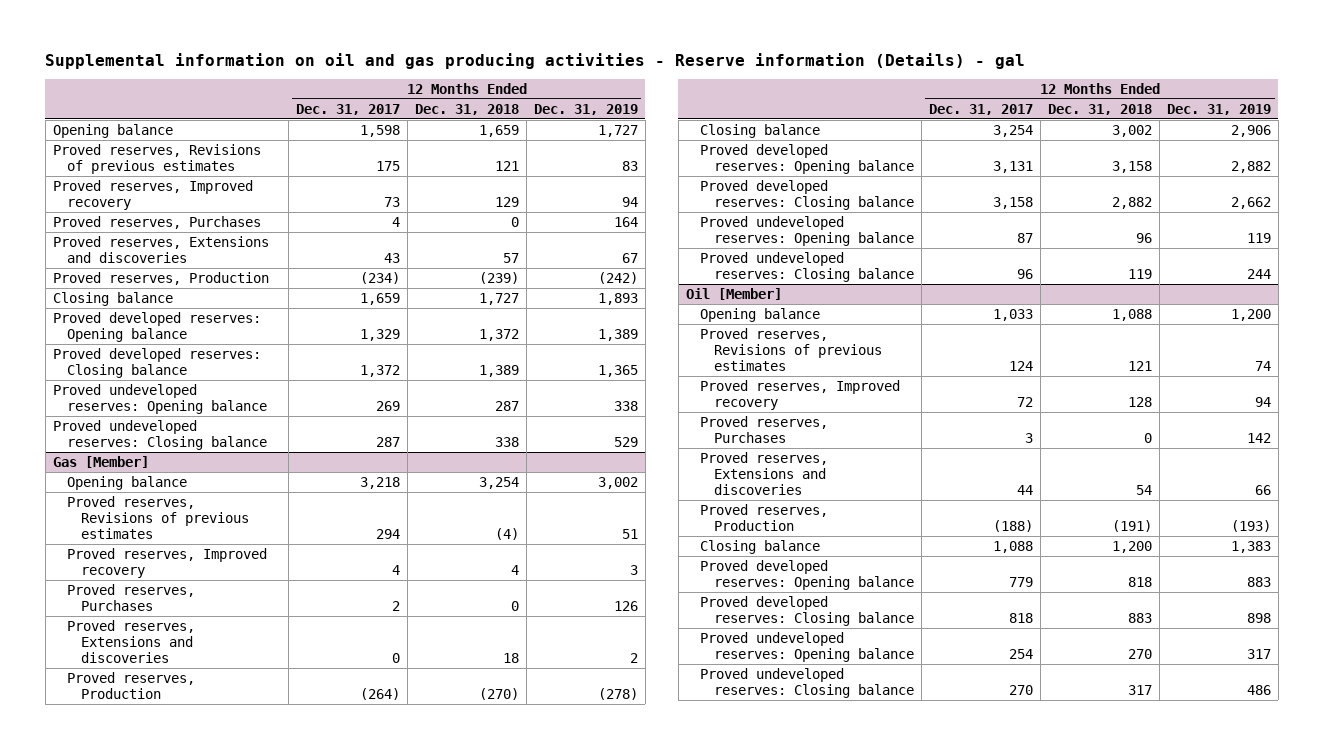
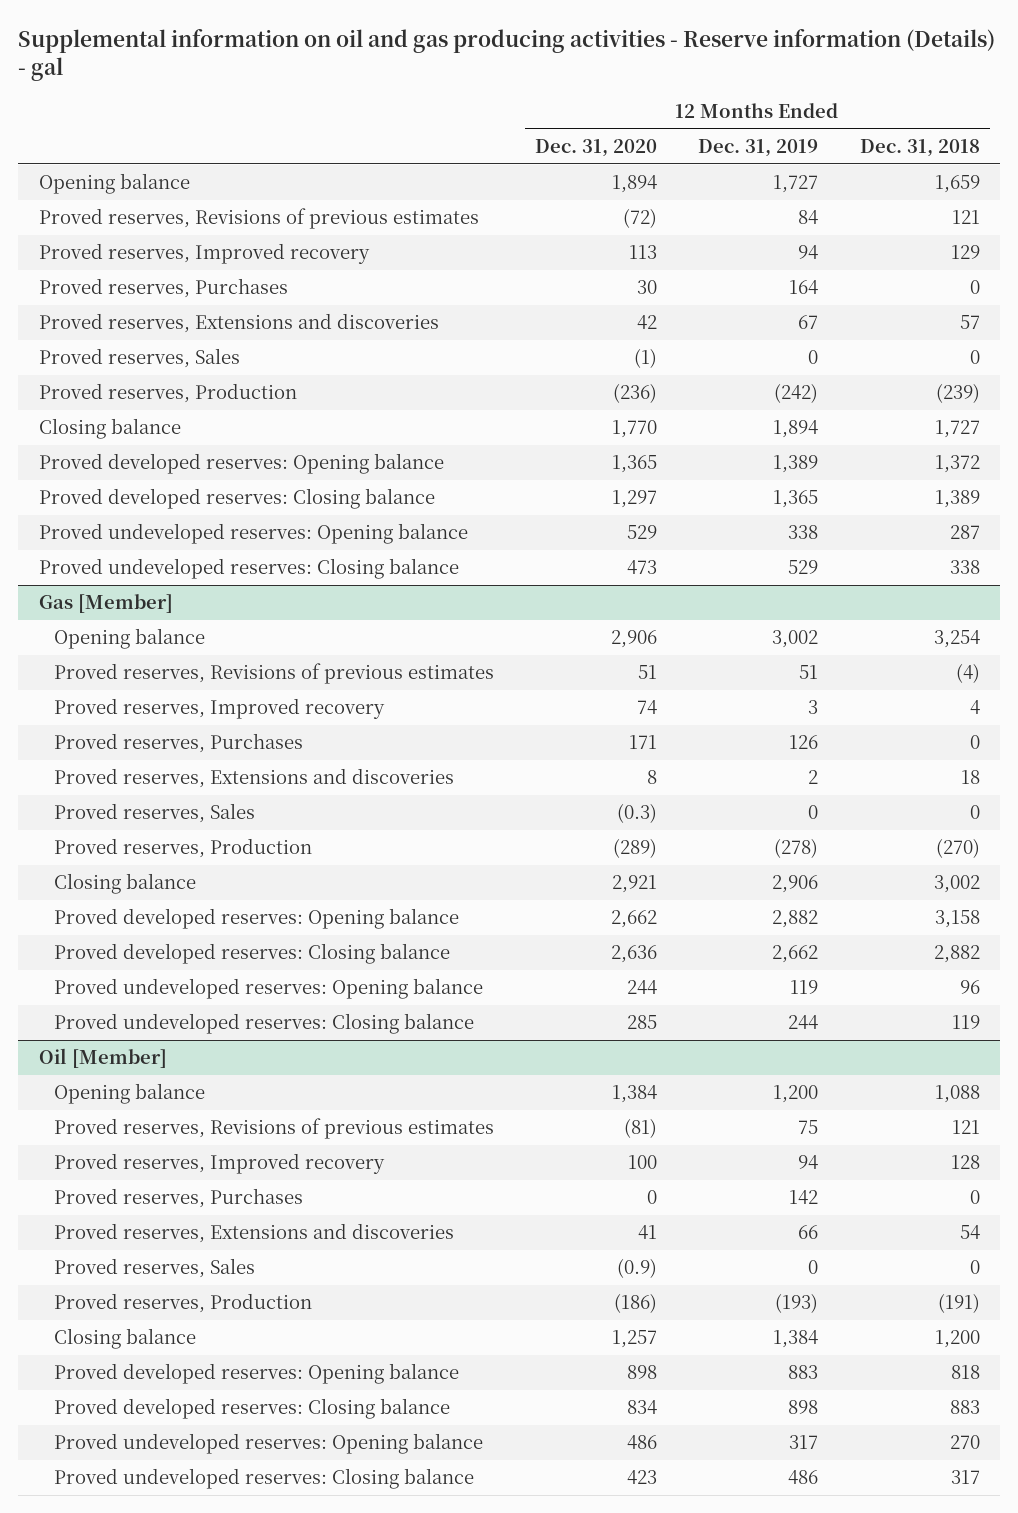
[295,103,400,115] Dec. 31, 2017 -> none
none -> [535,138,658,157] Dec. 31, 2020
[621,160,638,171] 83 -> [798,210,819,225] 84
none -> [38,348,240,369] Proved reserves, Sales
[597,292,638,305] 1,893 -> [773,420,819,439] 1,894
none -> [54,803,256,824] Proved reserves, Sales
[1254,361,1271,372] 74 -> [798,1120,819,1135] 75
none -> [54,1258,256,1279] Proved reserves, Sales
[1230,540,1271,553] 1,383 -> [773,1330,819,1349] 1,384

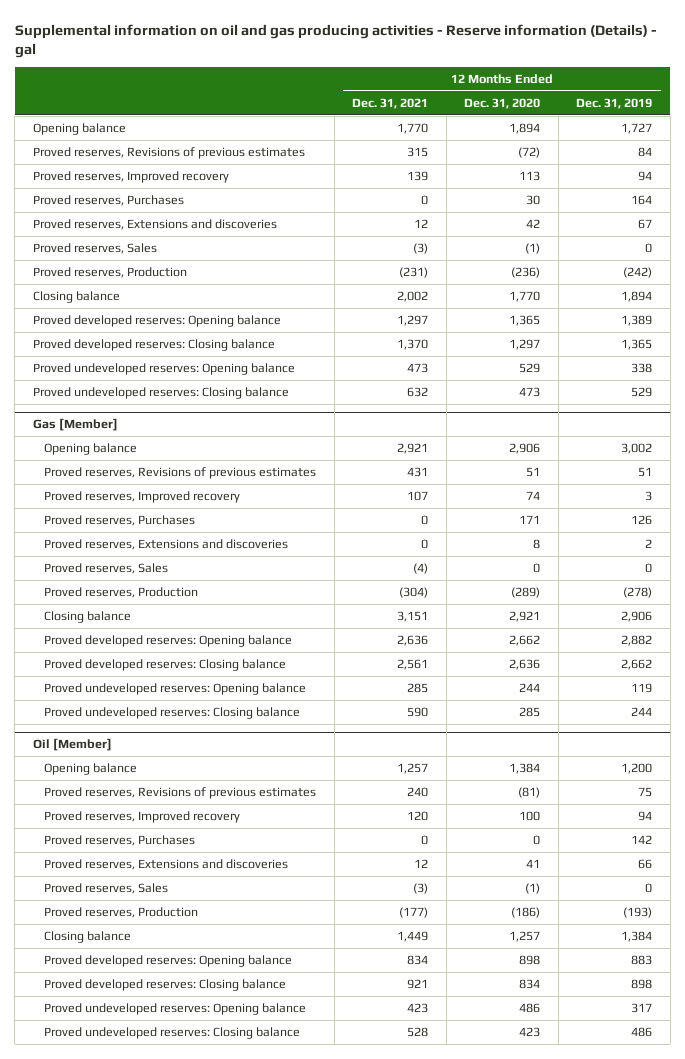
[859,138,980,157] Dec. 31, 2018 -> none
none -> [352,98,429,110] Dec. 31, 2021
[617,803,658,824] (0.3) -> [533,563,541,574] 0
[617,1258,658,1279] (0.9) -> [525,883,541,895] (1)

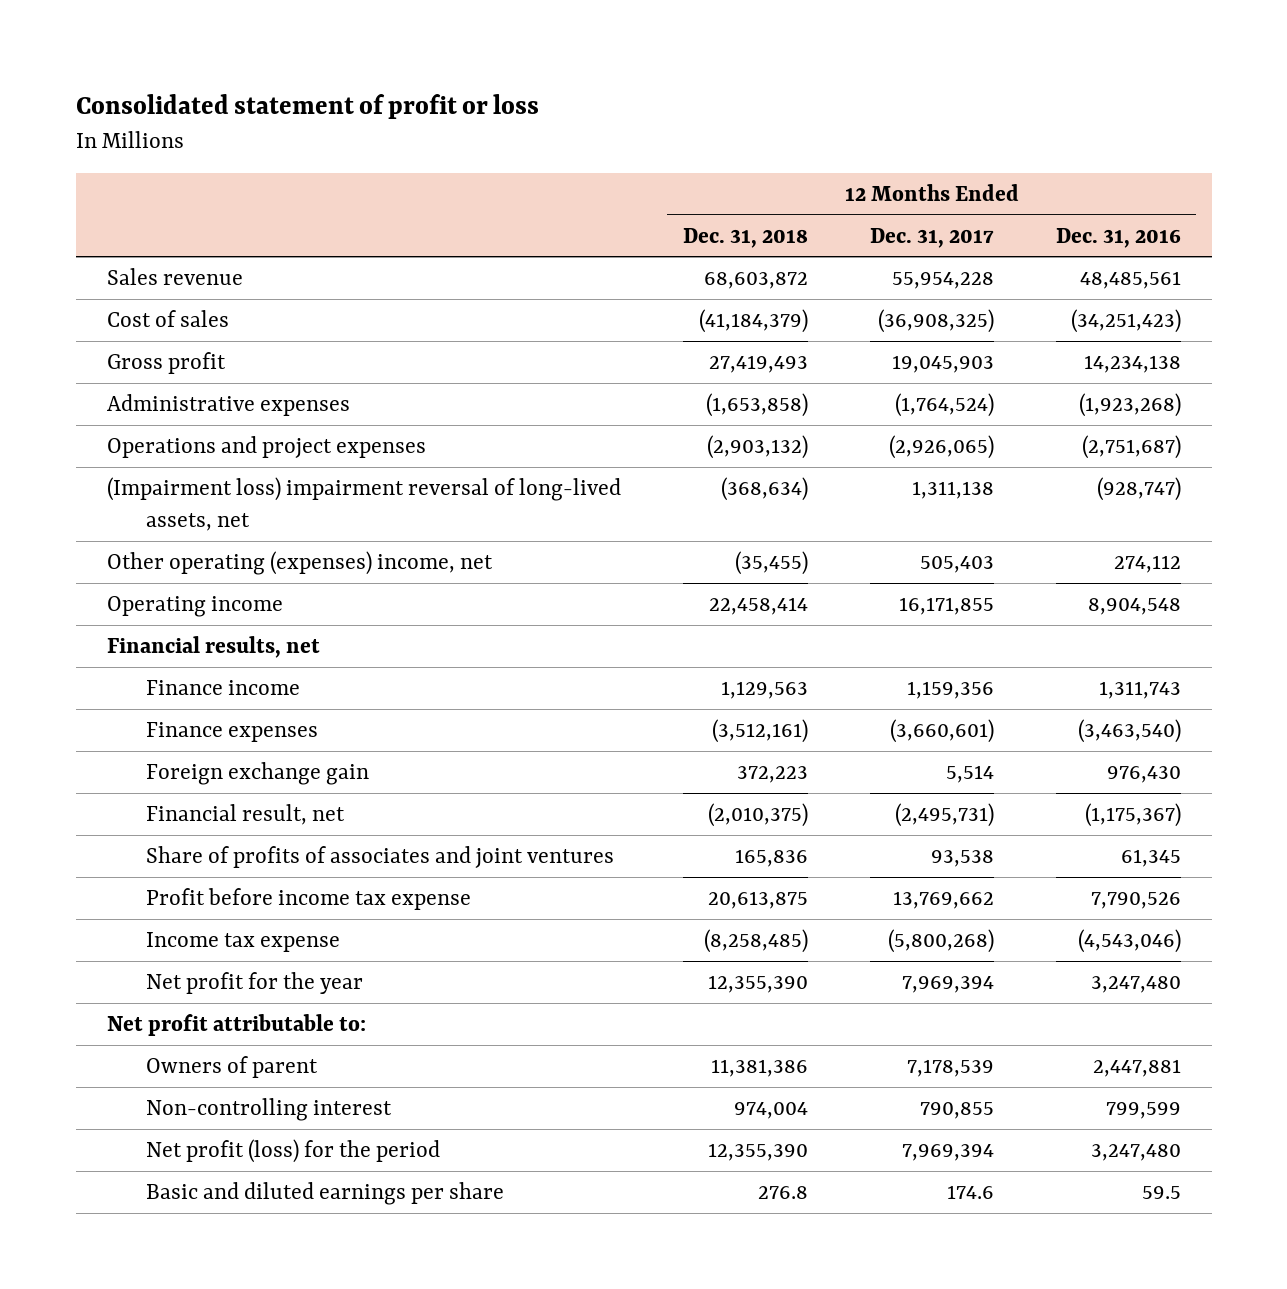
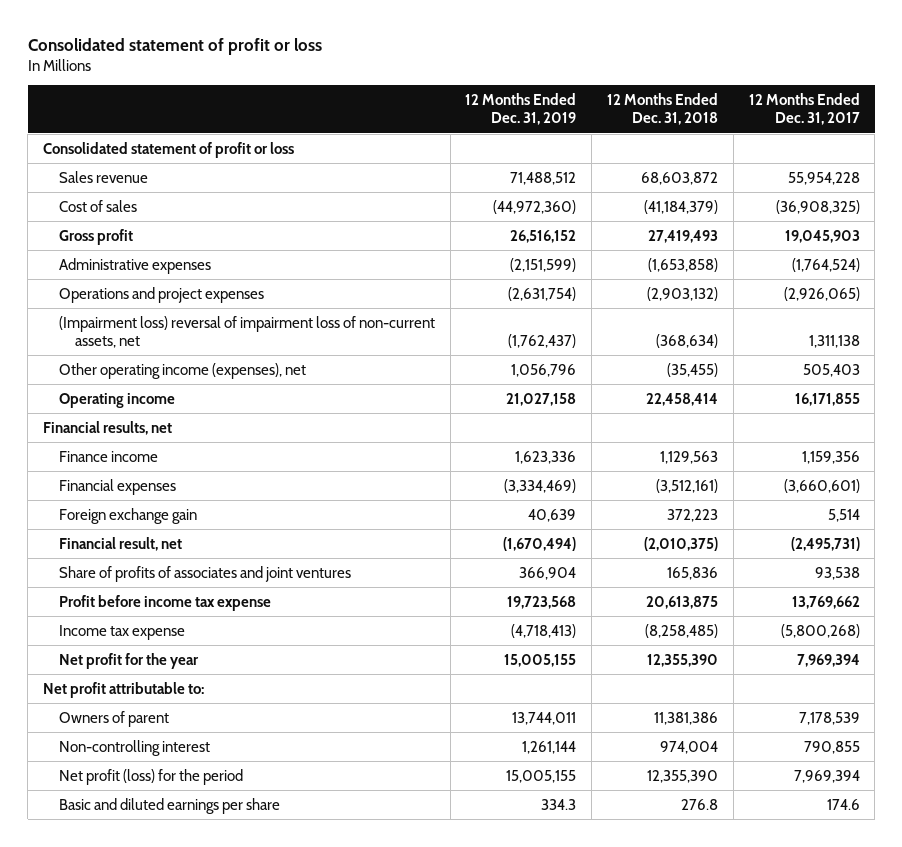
[1055,227,1181,248] Dec. 31, 2016 -> none
none -> [465,93,577,126] 12 Months Ended Dec. 31, 2019
none -> [42,141,294,158] Consolidated statement of profit or loss
[106,476,621,532] (Impairment loss) impairment reversal of long-lived assets, net -> [58,315,435,348] (Impairment loss) reversal of impairment loss of non-current assets, net
[106,550,493,575] Other operating (expenses) income, net -> [58,362,306,379] Other operating income (expenses), net
[146,721,319,742] Finance expenses -> [58,478,176,495] Financial expenses

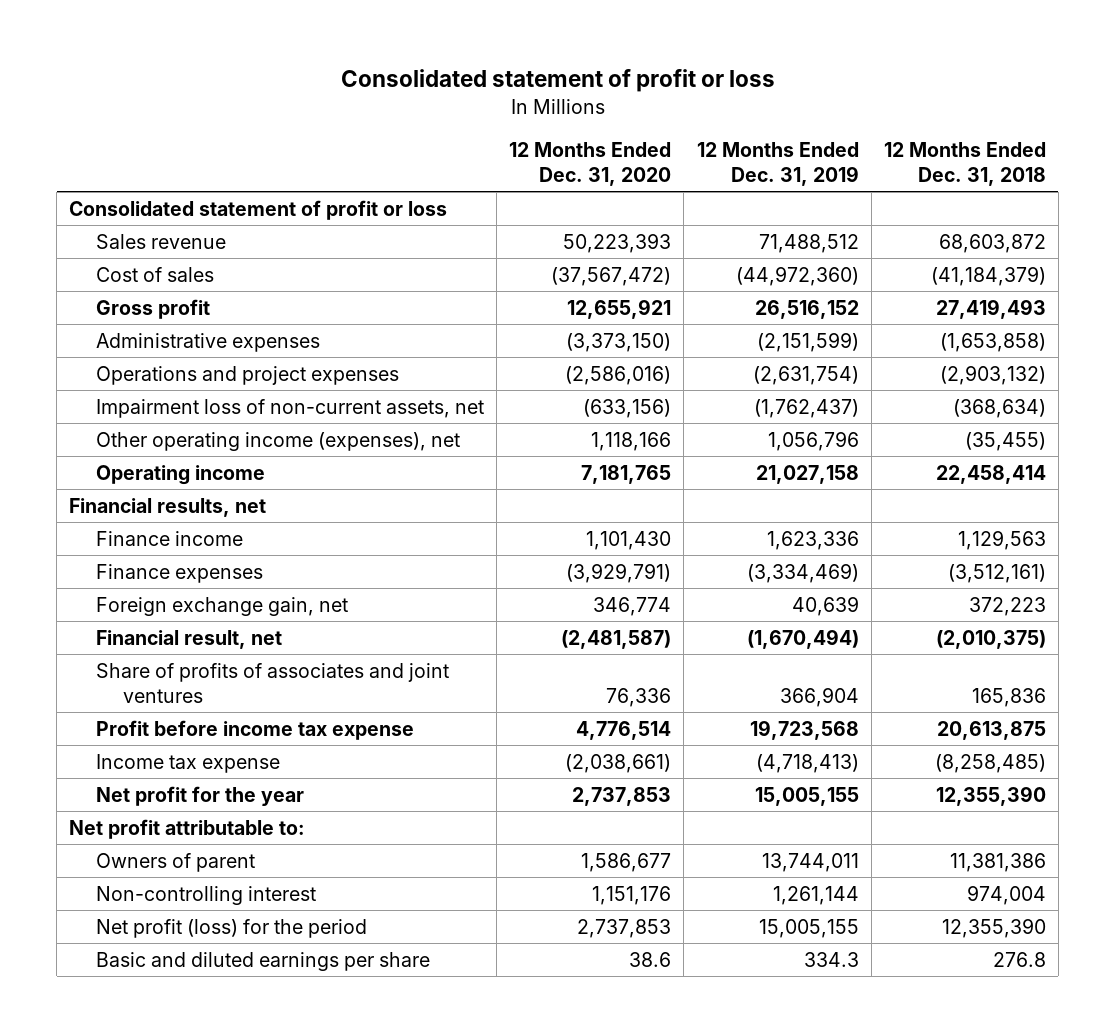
[748,93,860,126] 12 Months Ended Dec. 31, 2017 -> none
none -> [509,142,672,186] 12 Months Ended Dec. 31, 2020
[58,315,435,348] (Impairment loss) reversal of impairment loss of non-current assets, net -> [96,398,485,418] Impairment loss of non-current assets, net
[58,478,176,495] Financial expenses -> [96,563,264,583] Finance expenses
[58,507,197,524] Foreign exchange gain -> [96,596,349,616] Foreign exchange gain, net

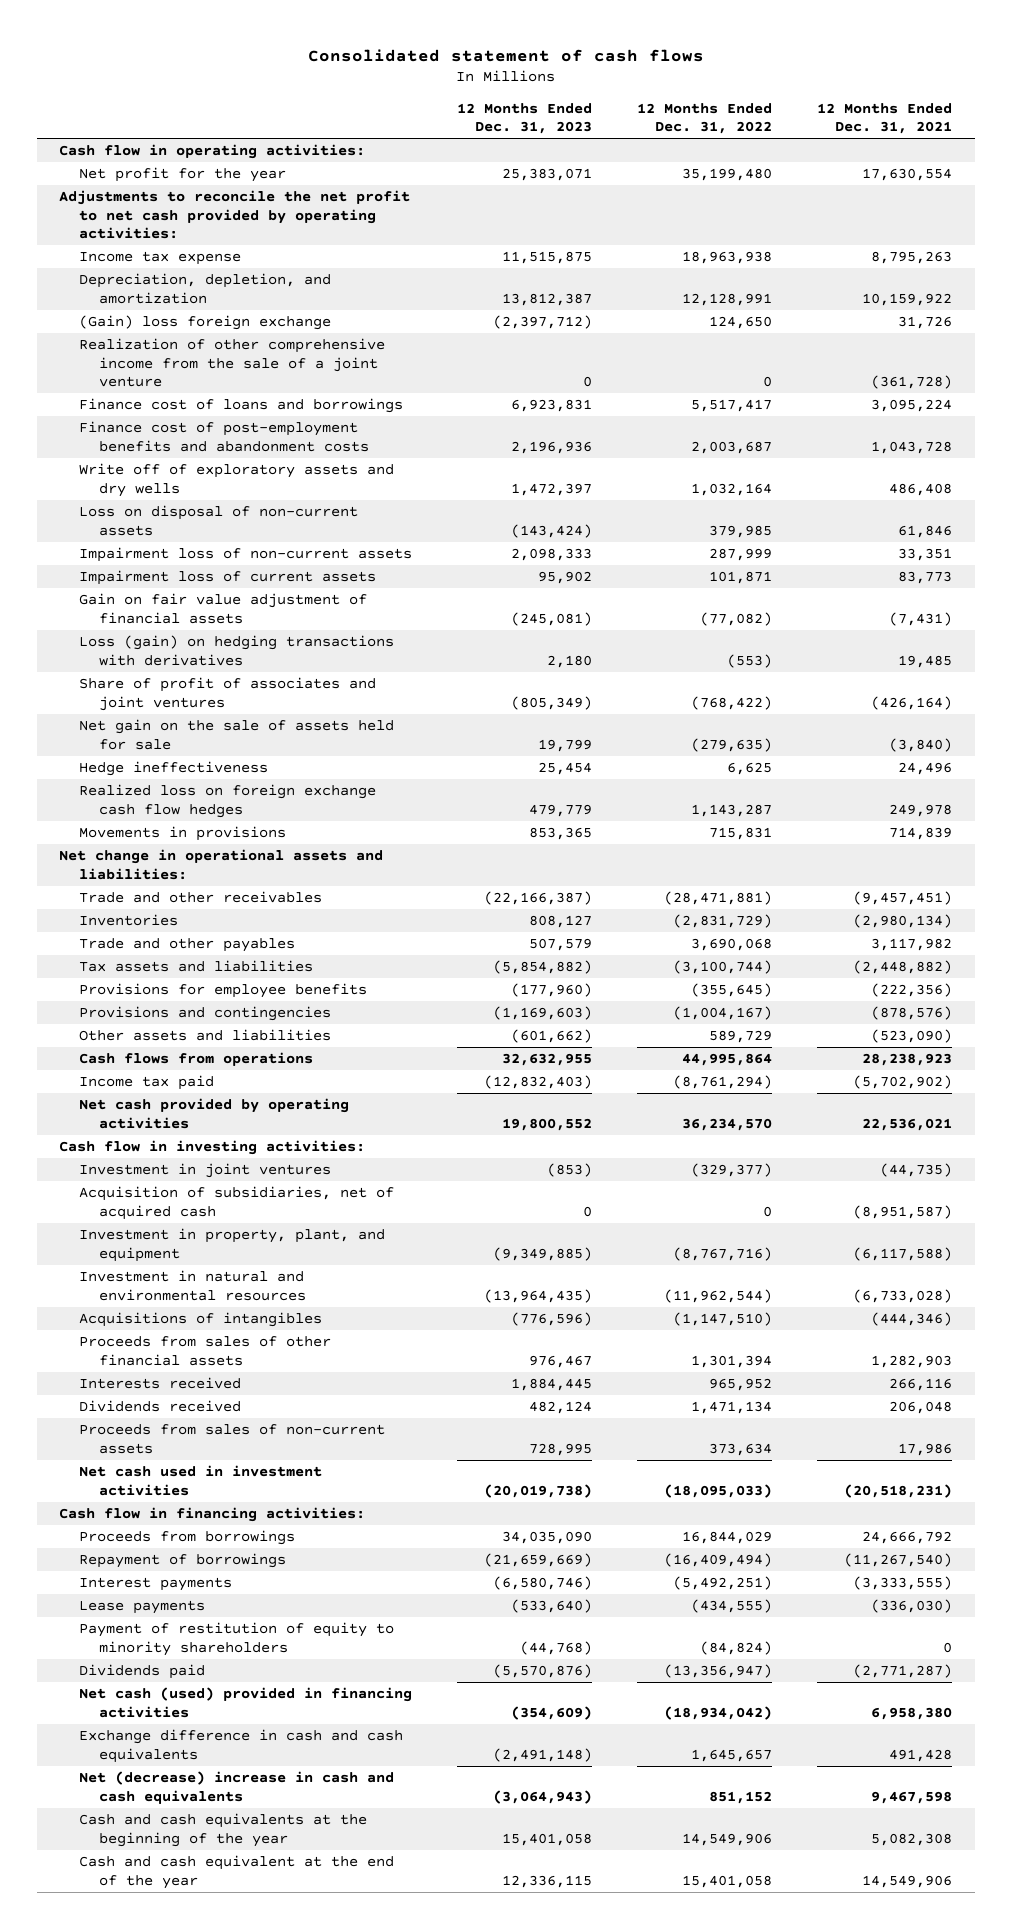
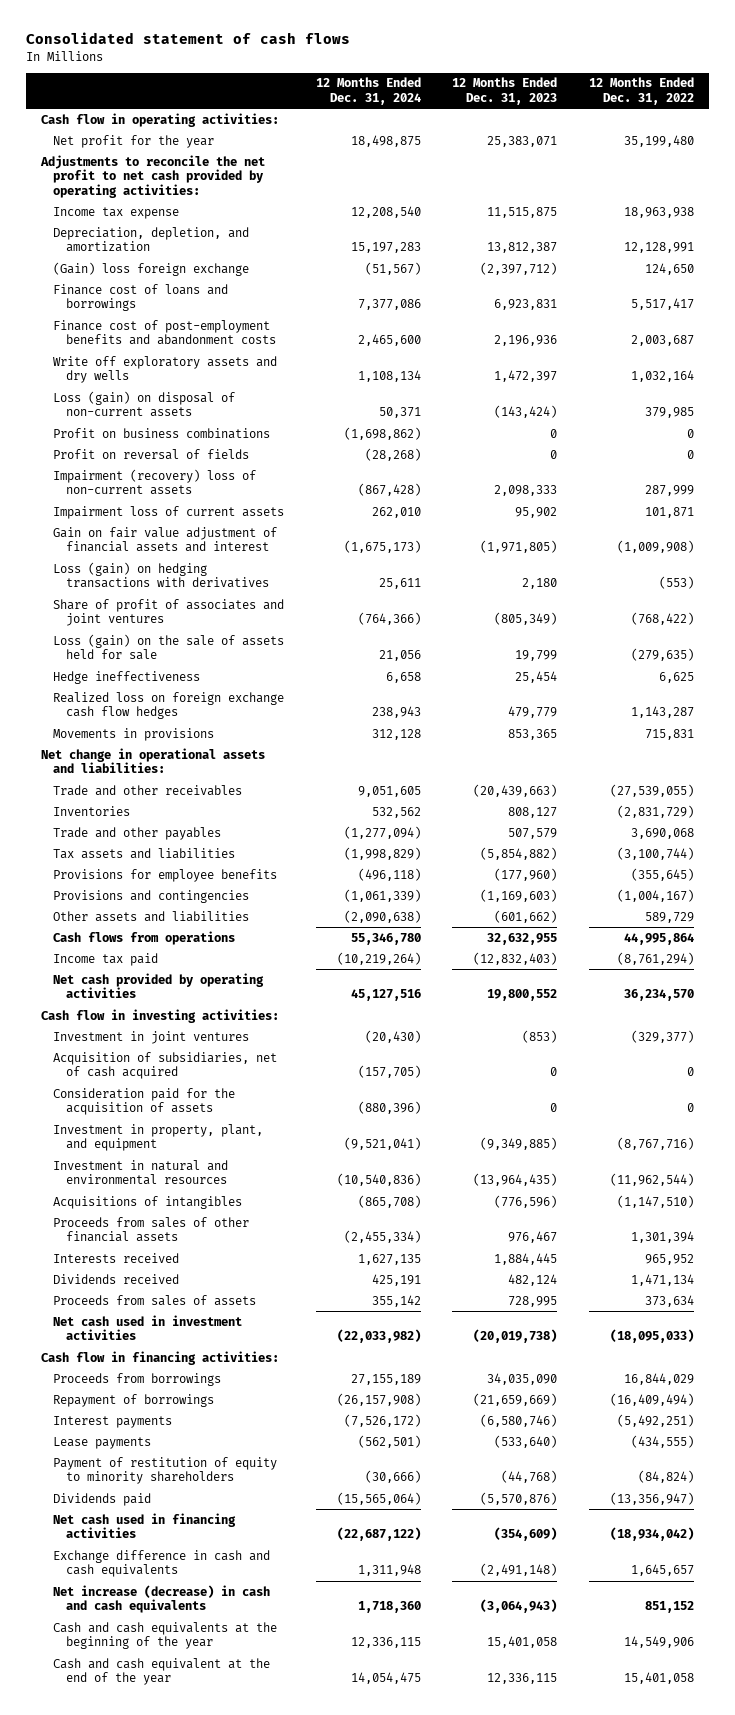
[817,102,953,135] 12 Months Ended Dec. 31, 2021 -> none
none -> [315,77,421,106] 12 Months Ended Dec. 31, 2024
[79,337,386,388] Realization of other comprehensive income from the sale of a joint venture -> none
[79,462,395,497] Write off of exploratory assets and dry wells -> [53,355,278,384] Write off exploratory assets and dry wells
[79,504,359,536] Loss on disposal of non-current assets -> [53,390,236,418] Loss (gain) on disposal of non-current assets
none -> [53,427,271,439] Profit on business combinations
none -> [53,448,250,460] Profit on reversal of fields
[79,546,413,562] Impairment loss of non-current assets -> [53,468,257,496] Impairment (recovery) loss of non-current assets
[79,592,368,624] Gain on fair value adjustment of financial assets -> [53,526,278,553] Gain on fair value adjustment of financial assets and interest
[511,611,593,626] (245,081) -> [480,540,558,554] (1,971,805)
[700,611,773,626] (77,082) -> [616,540,694,554] (1,009,908)
[79,718,395,750] Net gain on the sale of assets held for sale -> [53,633,285,661] Loss (gain) on the sale of assets held for sale
[484,890,593,905] (22,166,387) -> [473,783,558,797] (20,439,663)
[664,890,773,905] (28,471,881) -> [609,783,694,797] (27,539,055)
[79,1185,395,1220] Acquisition of subsidiaries, net of acquired cash -> [53,1051,278,1080] Acquisition of subsidiaries, net of cash acquired
none -> [53,1087,236,1116] Consideration paid for the acquisition of assets
[79,1423,386,1454] Proceeds from sales of non-current assets -> [53,1294,257,1306] Proceeds from sales of assets
[79,1686,413,1718] Net cash (used) provided in financing activities -> [53,1512,237,1539] Net cash used in financing activities
[79,1770,395,1804] Net (decrease) increase in cash and cash equivalents -> [53,1584,271,1614] Net increase (decrease) in cash and cash equivalents

